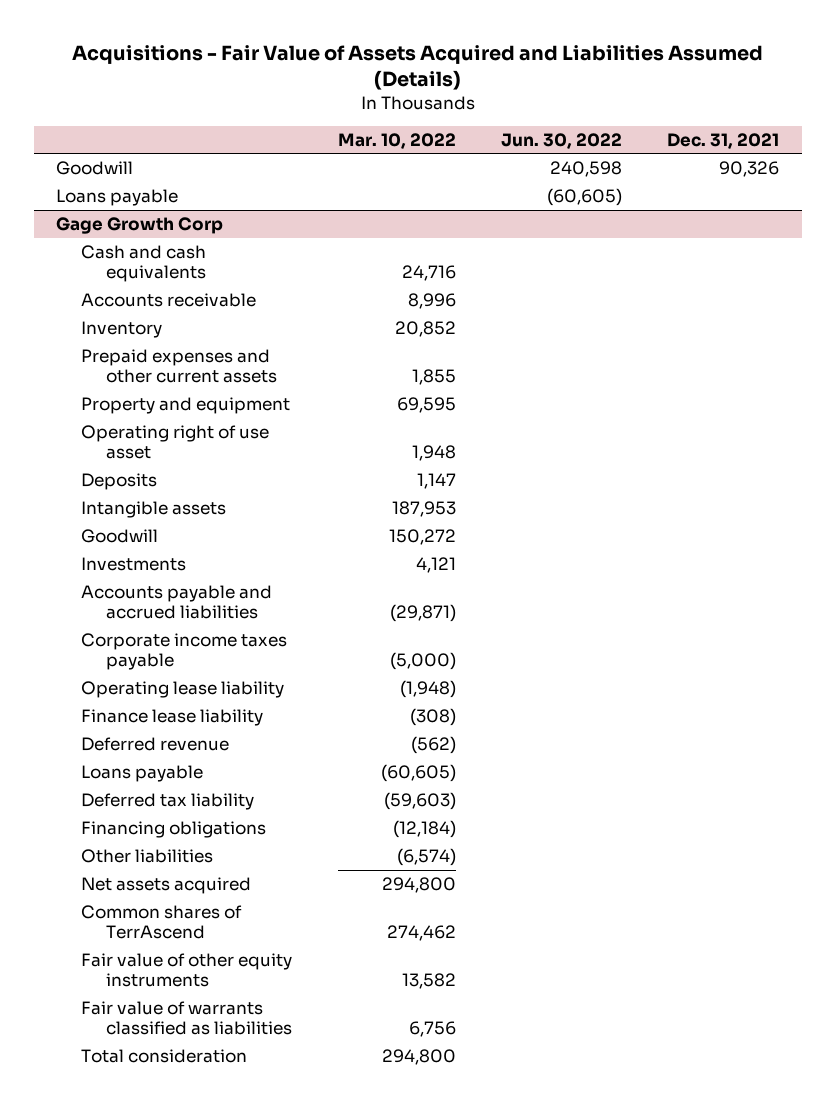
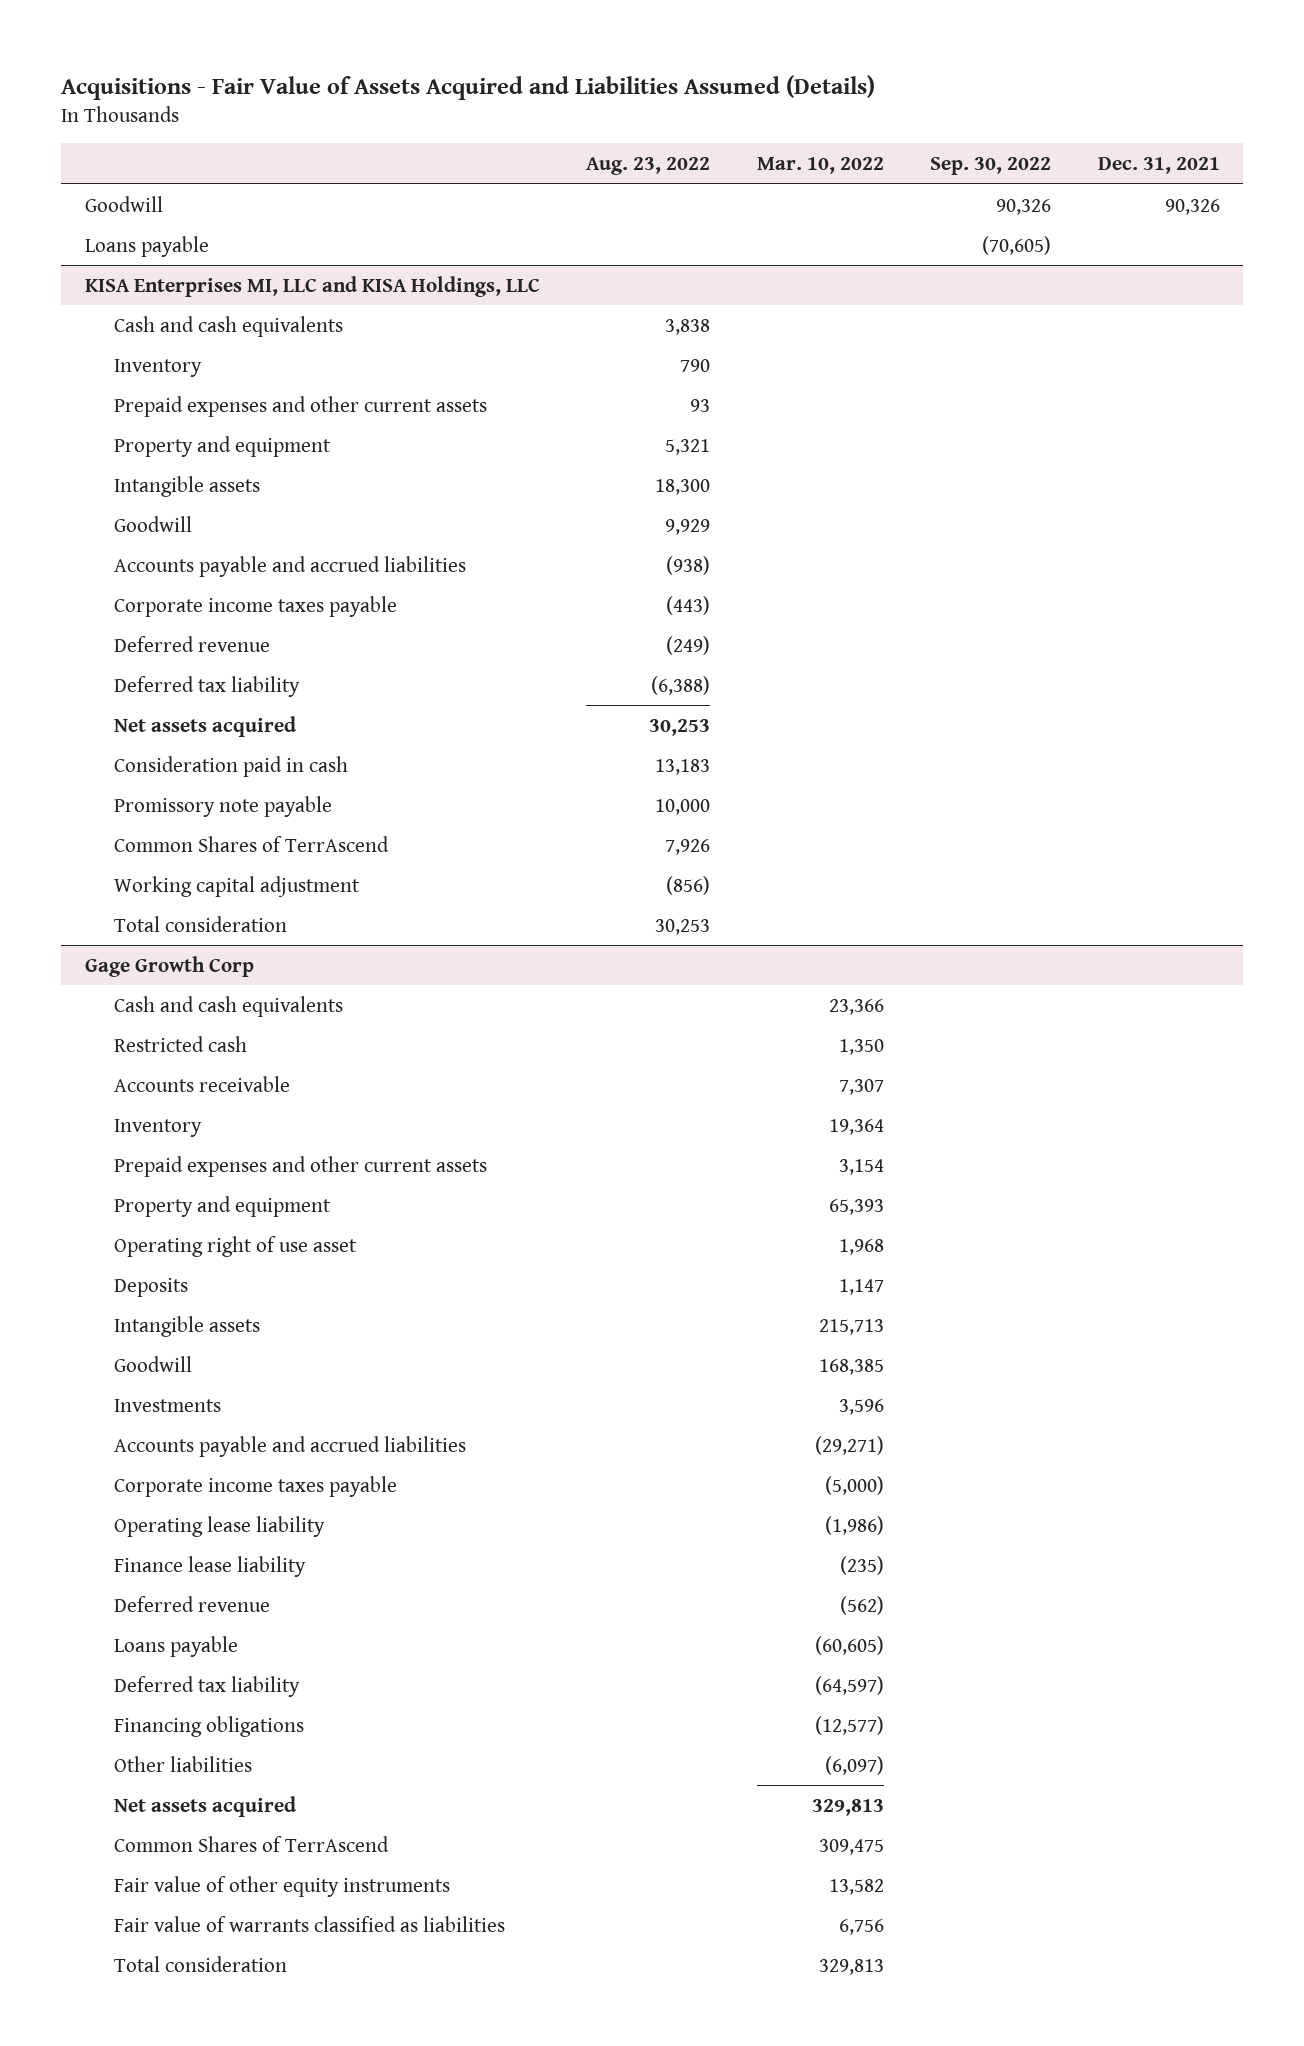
[500,132,622,149] Jun. 30, 2022 -> none
none -> [586,157,711,176] Aug. 23, 2022
none -> [930,157,1052,176] Sep. 30, 2022
none -> [84,275,540,297] KISA Enterprises MI, LLC and KISA Holdings, LLC
none -> [114,315,344,337] Cash and cash equivalents
none -> [114,358,203,377] Inventory
none -> [114,395,488,417] Prepaid expenses and other current assets
none -> [114,435,332,457] Property and equipment
none -> [114,475,261,497] Intangible assets
none -> [114,515,193,532] Goodwill
none -> [114,555,467,577] Accounts payable and accrued liabilities
none -> [114,595,398,617] Corporate income taxes payable
none -> [114,635,271,652] Deferred revenue
none -> [114,675,301,697] Deferred tax liability
none -> [114,715,297,737] Net assets acquired
none -> [114,755,349,777] Consideration paid in cash
none -> [114,795,333,817] Promissory note payable
none -> [114,835,390,852] Common Shares of TerrAscend
none -> [114,875,361,897] Working capital adjustment
none -> [114,915,288,932] Total consideration
[401,265,456,282] 24,716 -> [828,998,884,1015] 23,366
none -> [114,1035,248,1052] Restricted cash
[407,292,456,309] 8,996 -> [838,1078,884,1095] 7,307
[394,320,456,337] 20,852 -> [828,1118,884,1135] 19,364
[411,369,456,386] 1,855 -> [838,1158,884,1175] 3,154
[396,396,456,413] 69,595 -> [828,1198,884,1215] 65,393
[411,445,456,462] 1,948 -> [838,1238,884,1255] 1,968
[391,500,456,517] 187,953 -> [818,1318,884,1335] 215,713
[388,528,456,545] 150,272 -> [818,1358,884,1375] 168,385
[415,556,456,573] 4,121 -> [838,1398,884,1415] 3,596
[389,604,456,623] (29,871) -> [814,1435,884,1455] (29,271)
[399,679,456,698] (1,948) -> [824,1515,884,1535] (1,986)
[409,707,456,726] (308) -> [839,1555,884,1575] (235)
[383,791,456,810] (59,603) -> [814,1675,884,1695] (64,597)
[392,819,456,838] (12,184) -> [814,1715,884,1735] (12,577)
[396,847,456,866] (6,574) -> [824,1755,884,1775] (6,097)
[381,876,456,893] 294,800 -> [811,1798,884,1816] 329,813
[81,904,243,940] Common shares of TerrAscend -> [114,1835,390,1852] Common Shares of TerrAscend
[386,925,456,942] 274,462 -> [818,1838,884,1855] 309,475
[381,1048,456,1065] 294,800 -> [818,1958,884,1975] 329,813

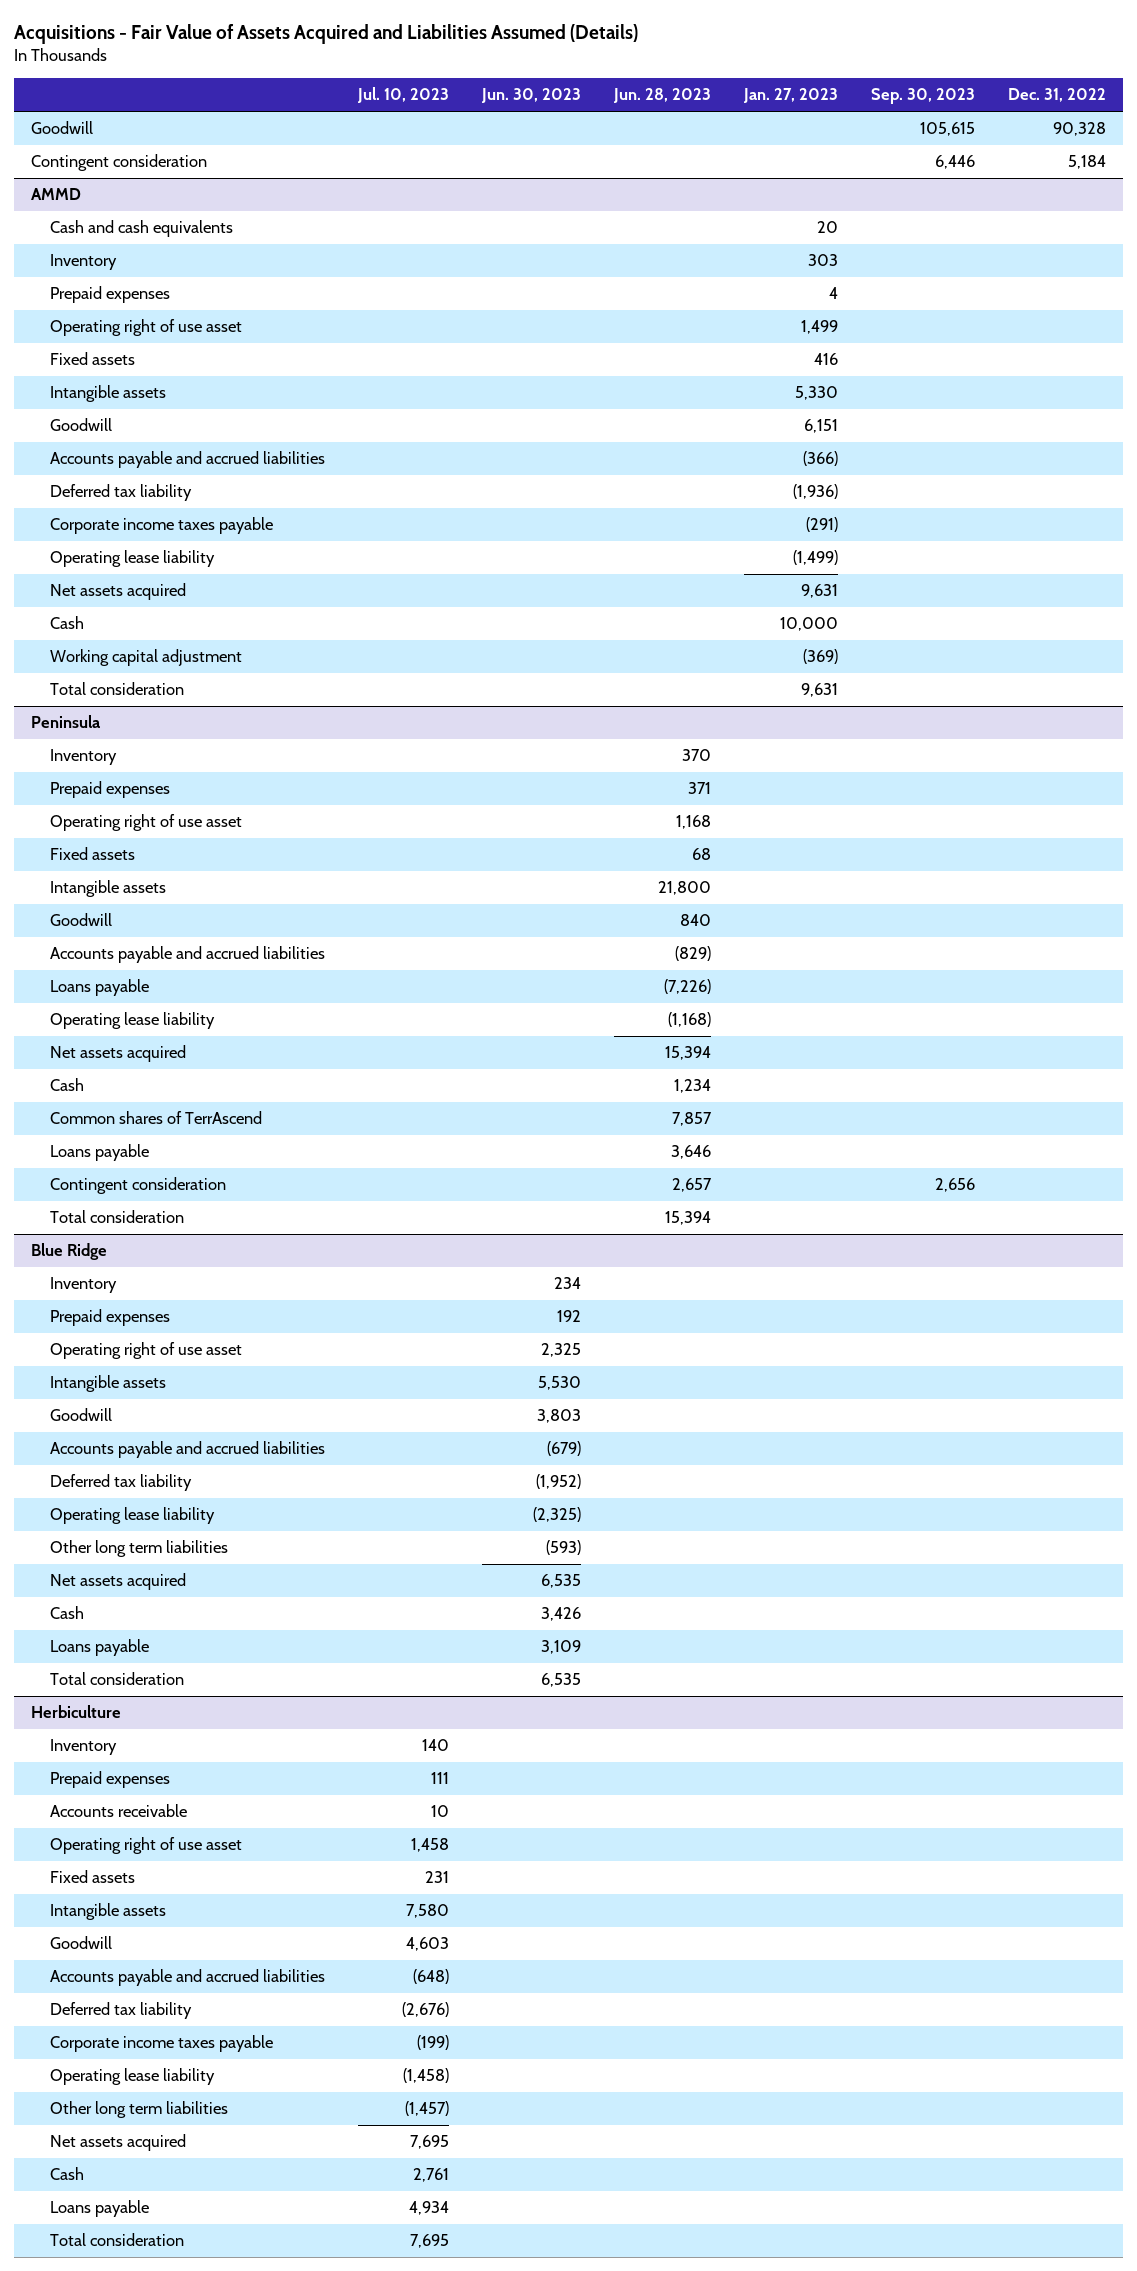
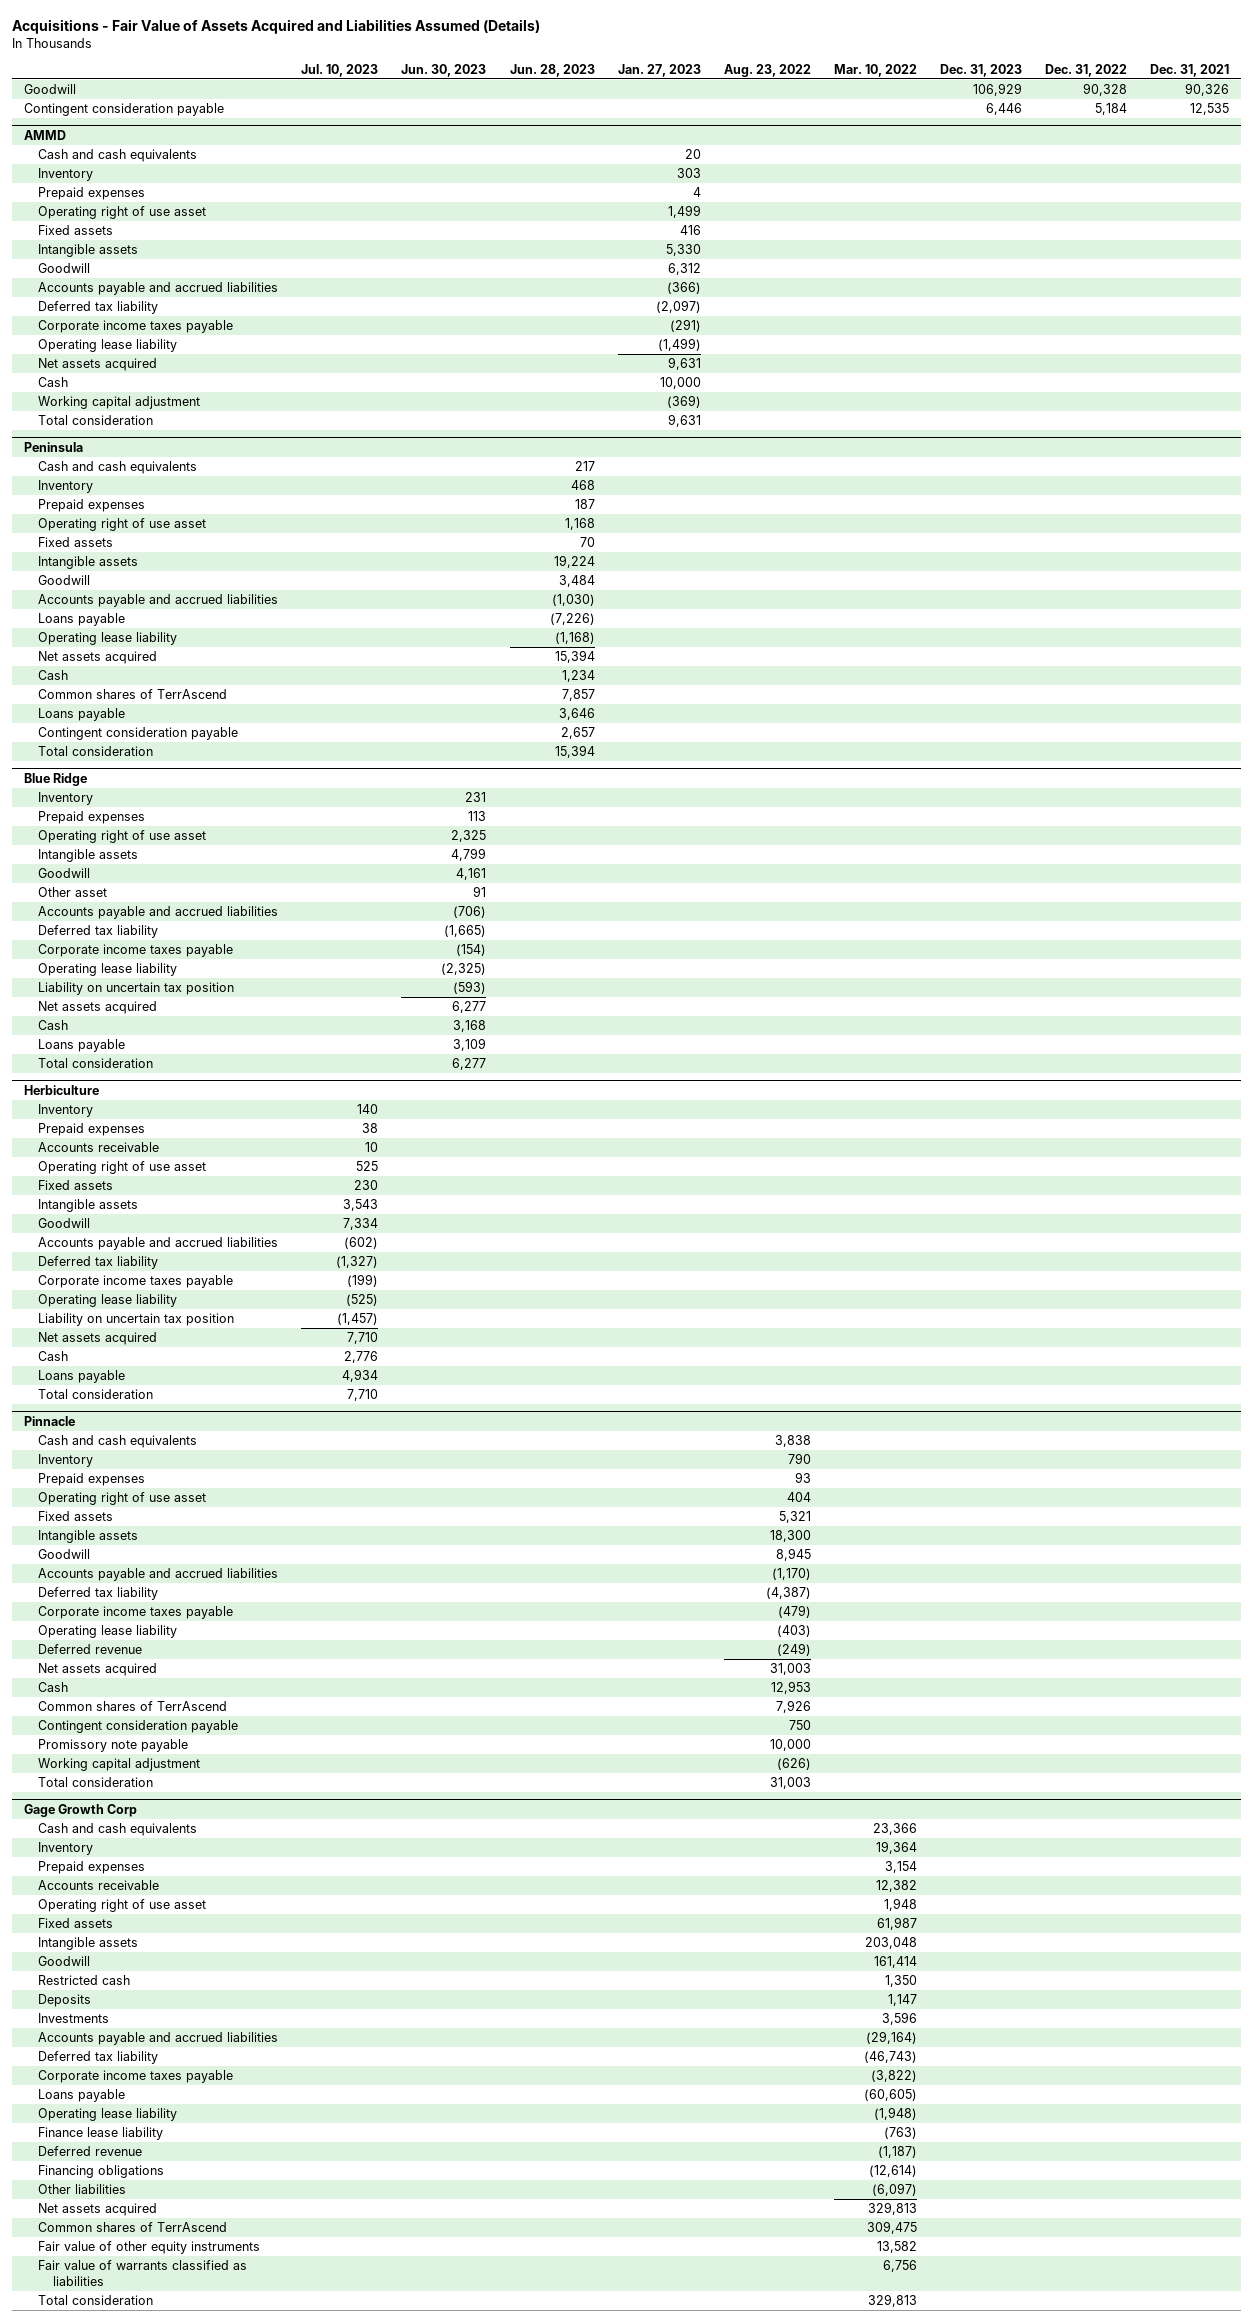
[871,88,976,105] Sep. 30, 2023 -> none
none -> [723,63,811,77] Aug. 23, 2022
none -> [833,63,917,77] Mar. 10, 2022
none -> [939,63,1022,77] Dec. 31, 2023
none -> [1150,63,1230,77] Dec. 31, 2021
[30,154,207,172] Contingent consideration -> [23,102,224,116] Contingent consideration payable
[804,419,839,434] 6,151 -> [667,262,701,275] 6,312
[793,484,839,500] (1,936) -> [655,299,701,313] (2,097)
none -> [38,460,198,474] Cash and cash equivalents
[682,749,712,762] 370 -> [570,479,595,490] 468
[688,782,712,795] 371 -> [574,498,595,509] 187
[692,848,712,861] 68 -> [579,536,595,547] 70
[658,881,712,896] 21,800 -> [553,554,595,568] 19,224
[680,914,712,927] 840 -> [558,574,595,587] 3,484
[675,946,712,962] (829) -> [551,593,595,606] (1,030)
[49,1177,226,1195] Contingent consideration -> [38,726,239,740] Contingent consideration payable
[554,1277,582,1290] 234 -> [465,791,487,802] 231
[557,1310,582,1323] 192 -> [468,810,487,821] 113
[538,1376,582,1391] 5,530 -> [451,847,487,861] 4,799
[537,1409,582,1424] 3,803 -> [456,867,487,880] 4,161
none -> [38,886,108,897] Other asset
[547,1441,582,1457] (679) -> [453,905,487,918] (706)
[536,1474,582,1490] (1,952) -> [444,924,487,937] (1,665)
none -> [38,943,234,957] Corporate income taxes payable
[49,1540,228,1558] Other long term liabilities -> [38,981,235,995] Liability on uncertain tax position
[541,1574,582,1589] 6,535 -> [452,1000,487,1013] 6,277
[541,1607,582,1622] 3,426 -> [453,1019,487,1032] 3,168
[541,1673,582,1688] 6,535 -> [452,1057,487,1070] 6,277
[430,1772,449,1785] 111 -> [362,1122,379,1133] 38
[410,1838,449,1853] 1,458 -> [356,1160,379,1171] 525
[424,1871,449,1884] 231 -> [354,1179,379,1190] 230
[405,1904,449,1919] 7,580 -> [343,1198,379,1211] 3,543
[405,1937,449,1952] 4,603 -> [343,1217,379,1230] 7,334
[412,1969,449,1985] (648) -> [344,1236,379,1249] (602)
[401,2002,449,2018] (2,676) -> [336,1255,379,1268] (1,327)
[402,2068,449,2084] (1,458) -> [346,1293,379,1306] (525)
[49,2101,228,2119] Other long term liabilities -> [38,1312,235,1326] Liability on uncertain tax position
[409,2135,449,2150] 7,695 -> [347,1331,379,1344] 7,710
[412,2168,449,2183] 2,761 -> [344,1350,379,1363] 2,776
[409,2234,449,2249] 7,695 -> [347,1388,379,1401] 7,710
none -> [23,1415,75,1426] Pinnacle
none -> [38,1434,198,1448] Cash and cash equivalents
none -> [38,1453,94,1467] Inventory
none -> [38,1472,146,1486] Prepaid expenses
none -> [38,1491,207,1505] Operating right of use asset
none -> [38,1510,114,1521] Fixed assets
none -> [38,1529,139,1543] Intangible assets
none -> [38,1548,91,1559] Goodwill
none -> [38,1567,279,1581] Accounts payable and accrued liabilities
none -> [38,1586,159,1600] Deferred tax liability
none -> [38,1605,234,1619] Corporate income taxes payable
none -> [38,1624,178,1638] Operating lease liability
none -> [38,1643,143,1654] Deferred revenue
none -> [38,1662,158,1676] Net assets acquired
none -> [38,1681,69,1692] Cash
none -> [38,1700,228,1711] Common shares of TerrAscend
none -> [38,1719,239,1733] Contingent consideration payable
none -> [38,1738,189,1752] Promissory note payable
none -> [38,1757,201,1771] Working capital adjustment
none -> [38,1776,154,1787] Total consideration
none -> [23,1803,137,1817] Gage Growth Corp
none -> [38,1822,198,1836] Cash and cash equivalents
none -> [38,1841,94,1855] Inventory
none -> [38,1860,146,1874] Prepaid expenses
none -> [38,1879,160,1890] Accounts receivable
none -> [38,1898,207,1912] Operating right of use asset
none -> [38,1917,114,1928] Fixed assets
none -> [38,1936,139,1950] Intangible assets
none -> [38,1955,91,1966] Goodwill
none -> [38,1974,131,1985] Restricted cash
none -> [38,1993,92,2007] Deposits
none -> [38,2012,110,2023] Investments
none -> [38,2031,279,2045] Accounts payable and accrued liabilities
none -> [38,2050,159,2064] Deferred tax liability
none -> [38,2069,234,2083] Corporate income taxes payable
none -> [38,2088,126,2102] Loans payable
none -> [38,2107,178,2121] Operating lease liability
none -> [38,2126,164,2140] Finance lease liability
none -> [38,2145,143,2156] Deferred revenue
none -> [38,2164,165,2178] Financing obligations
none -> [38,2183,127,2194] Other liabilities
none -> [38,2202,158,2216] Net assets acquired
none -> [38,2221,228,2232] Common shares of TerrAscend
none -> [38,2240,261,2254] Fair value of other equity instruments
none -> [38,2259,248,2286] Fair value of warrants classified as liabilities
none -> [38,2294,154,2305] Total consideration

